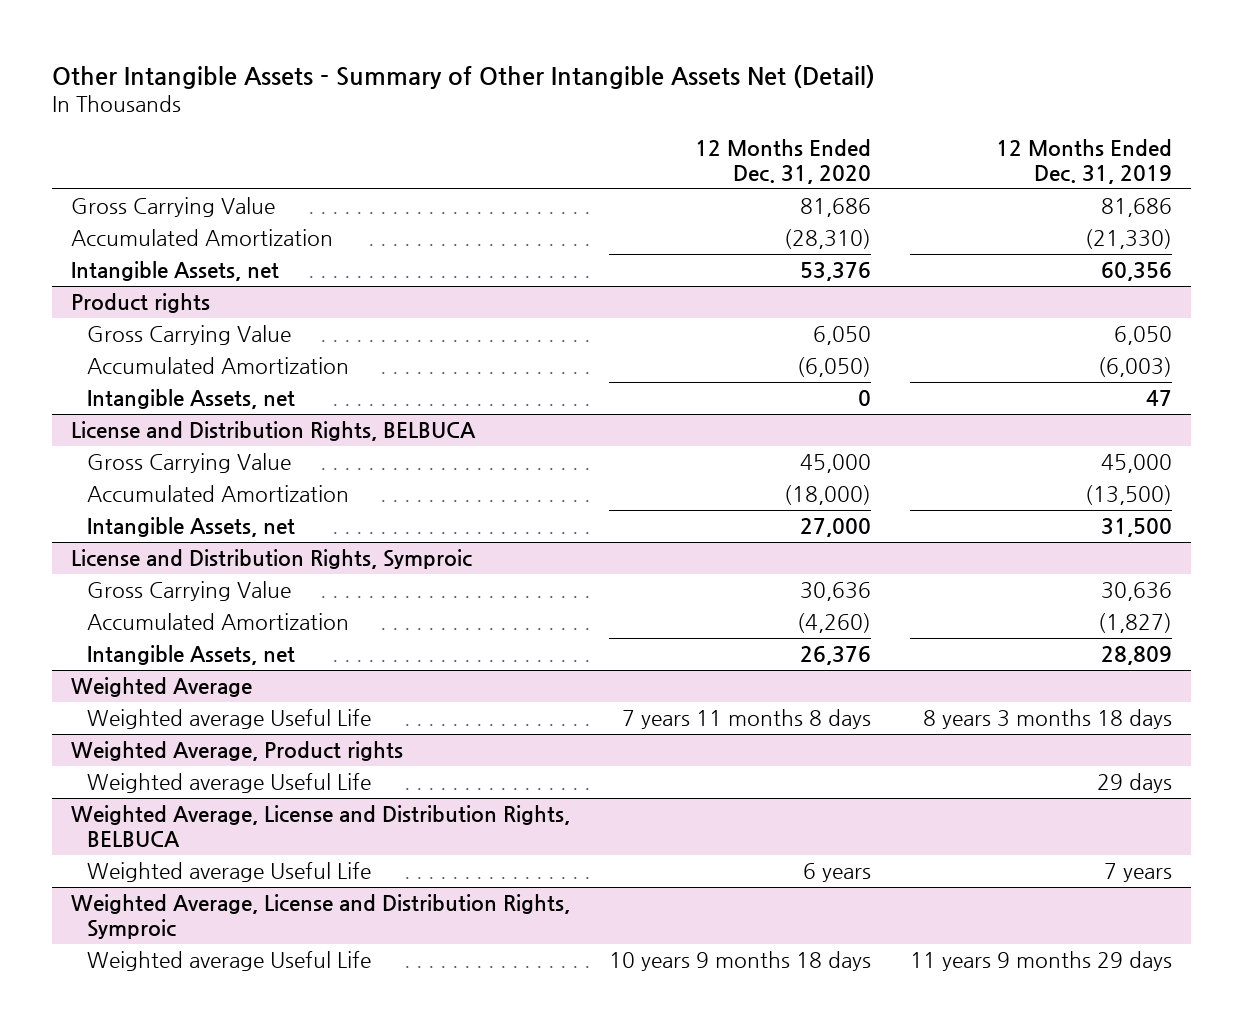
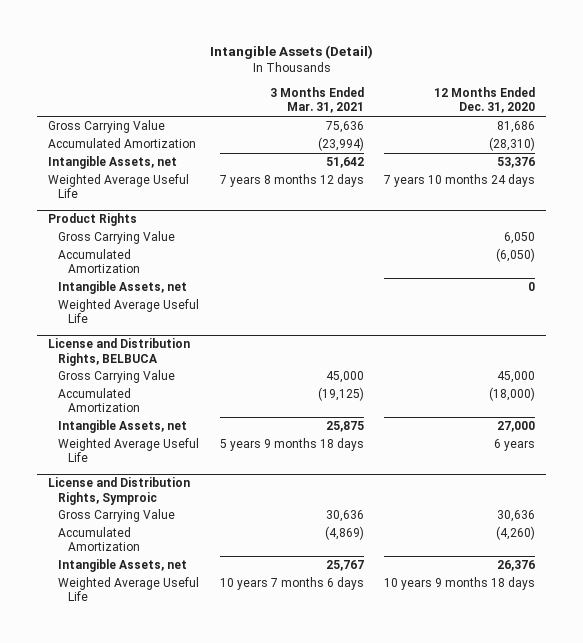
[51,64,875,89] Other Intangible Assets - Summary of Other Intangible Assets Net (Detail) -> [209,44,373,59] Intangible Assets (Detail)
[995,138,1172,185] 12 Months Ended Dec. 31, 2019 -> none
none -> [269,87,364,114] 3 Months Ended Mar. 31, 2021
none -> [47,174,189,199] Weighted Average Useful Life
[71,293,211,314] Product rights -> [47,213,137,227] Product Rights
none -> [57,299,199,324] Weighted Average Useful Life
none -> [57,438,199,463] Weighted Average Useful Life
[71,677,253,698] Weighted Average -> none
[71,741,404,762] Weighted Average, Product rights -> none
[86,773,371,794] Weighted average Useful Life -> none
[71,805,571,848] Weighted Average, License and Distribution Rights, BELBUCA -> none
[86,862,371,883] Weighted average Useful Life -> none
[71,894,571,940] Weighted Average, License and Distribution Rights, Symproic -> none
[86,951,371,972] Weighted average Useful Life -> none
[86,709,371,730] Weighted average Useful Life -> [57,577,199,602] Weighted Average Useful Life
[621,709,871,730] 7 years 11 months 8 days -> [384,577,536,591] 10 years 9 months 18 days

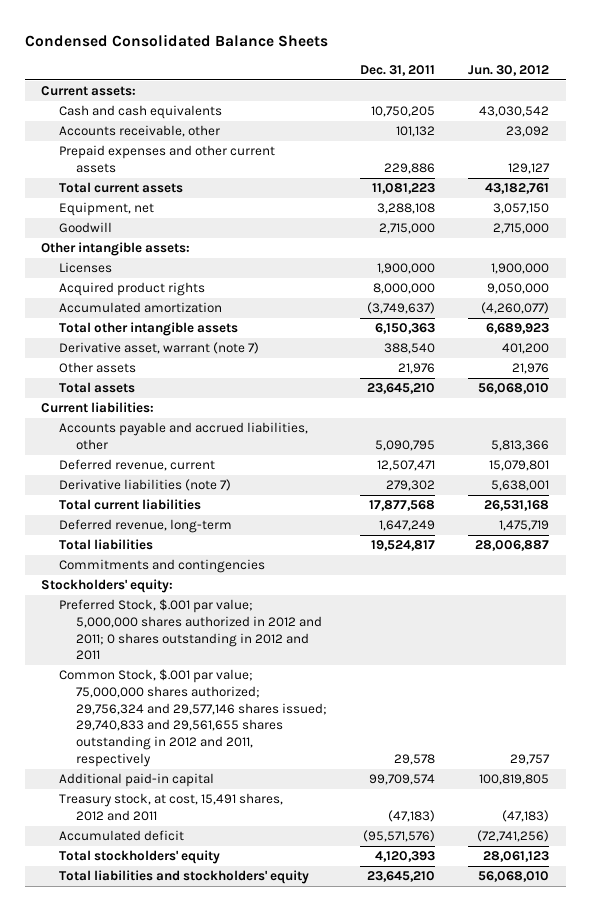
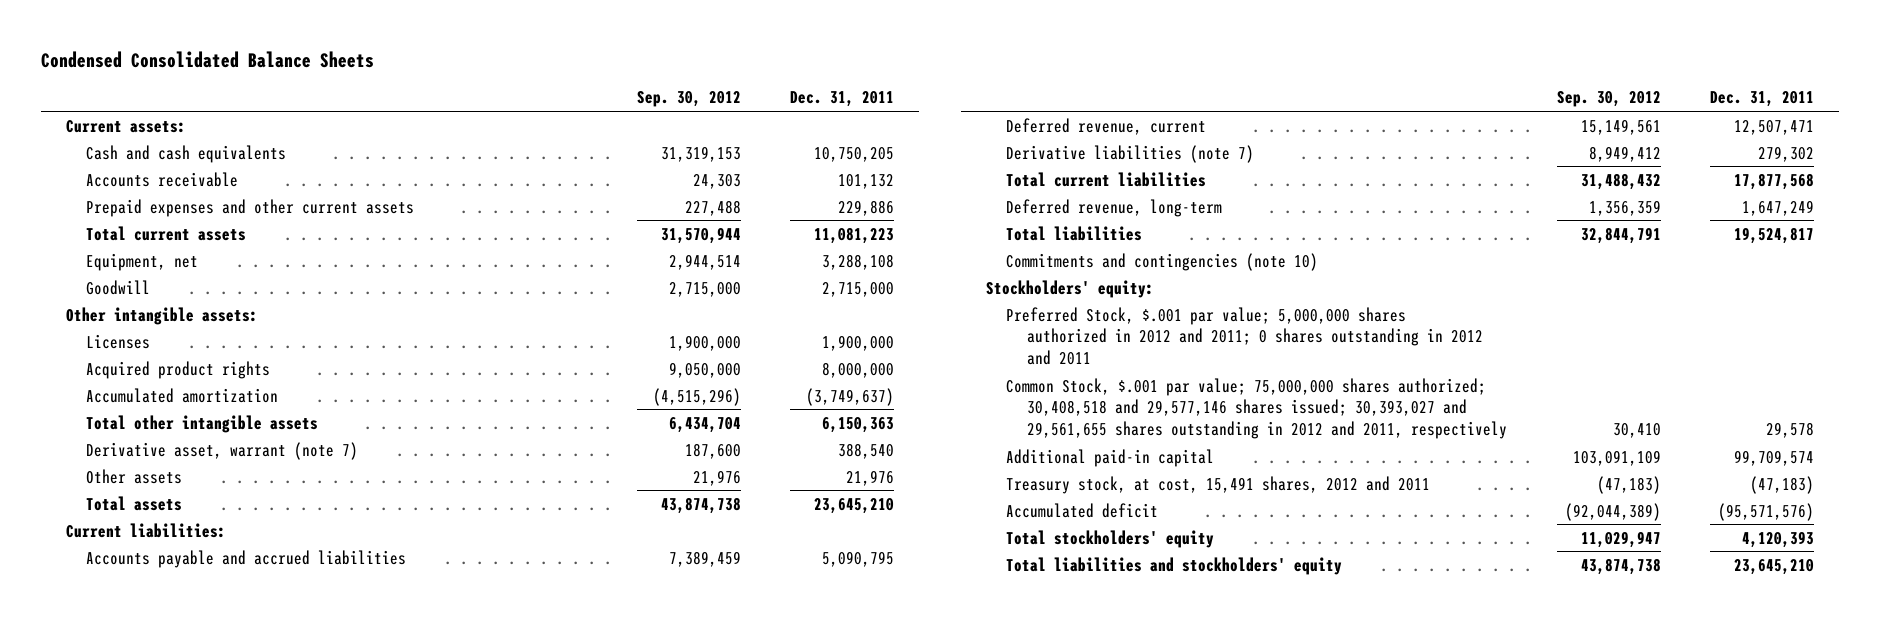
[468,64,550,76] Jun. 30, 2012 -> none
none -> [636,91,741,108] Sep. 30, 2012
[58,125,220,138] Accounts receivable, other -> [86,171,239,187] Accounts receivable
[58,422,308,451] Accounts payable and accrued liabilities, other -> [86,549,407,568] Accounts payable and accrued liabilities
[58,559,265,574] Commitments and contingencies -> [1006,252,1319,271] Commitments and contingencies (note 10)
[58,669,328,767] Common Stock, $.001 par value; 75,000,000 shares authorized; 29,756,324 and 29,577,146 shares issued; 29,740,833 and 29,561,655 shares outstanding in 2012 and 2011, respectively -> [1006,377,1508,440] Common Stock, $.001 par value; 75,000,000 shares authorized; 30,408,518 and 29,577,146 shares issued; 30,393,027 and 29,561,655 shares outstanding in 2012 and 2011, respectively

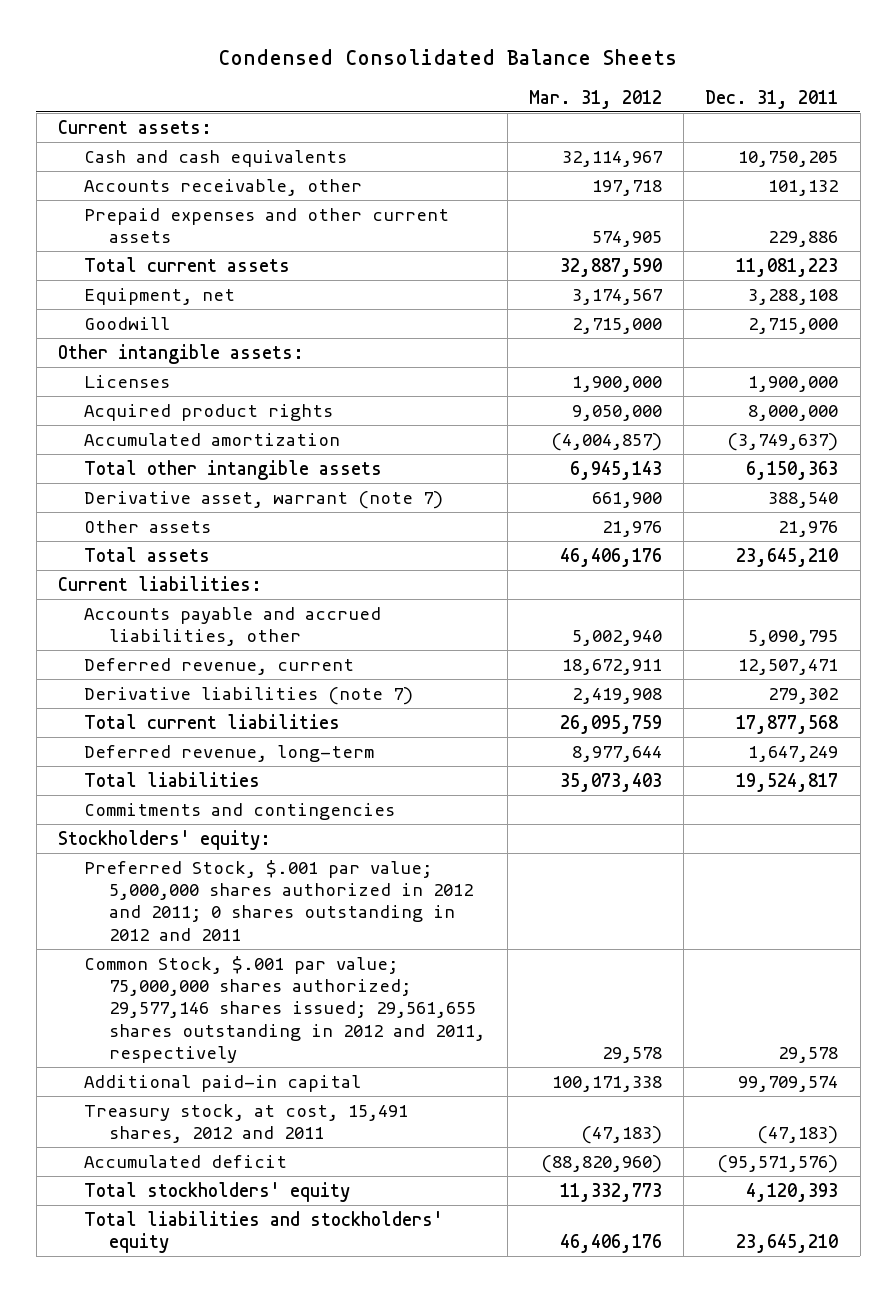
[636,91,741,108] Sep. 30, 2012 -> none
none -> [528,89,662,109] Mar. 31, 2012
[86,171,239,187] Accounts receivable -> [83,178,362,196] Accounts receivable, other
[86,549,407,568] Accounts payable and accrued liabilities -> [83,606,381,647] Accounts payable and accrued liabilities, other
[1006,252,1319,271] Commitments and contingencies (note 10) -> [83,802,395,820] Commitments and contingencies
[1006,377,1508,440] Common Stock, $.001 par value; 75,000,000 shares authorized; 30,408,518 and 29,577,146 shares issued; 30,393,027 and 29,561,655 shares outstanding in 2012 and 2011, respectively -> [83,955,486,1064] Common Stock, $.001 par value; 75,000,000 shares authorized; 29,577,146 shares issued; 29,561,655 shares outstanding in 2012 and 2011, respectively

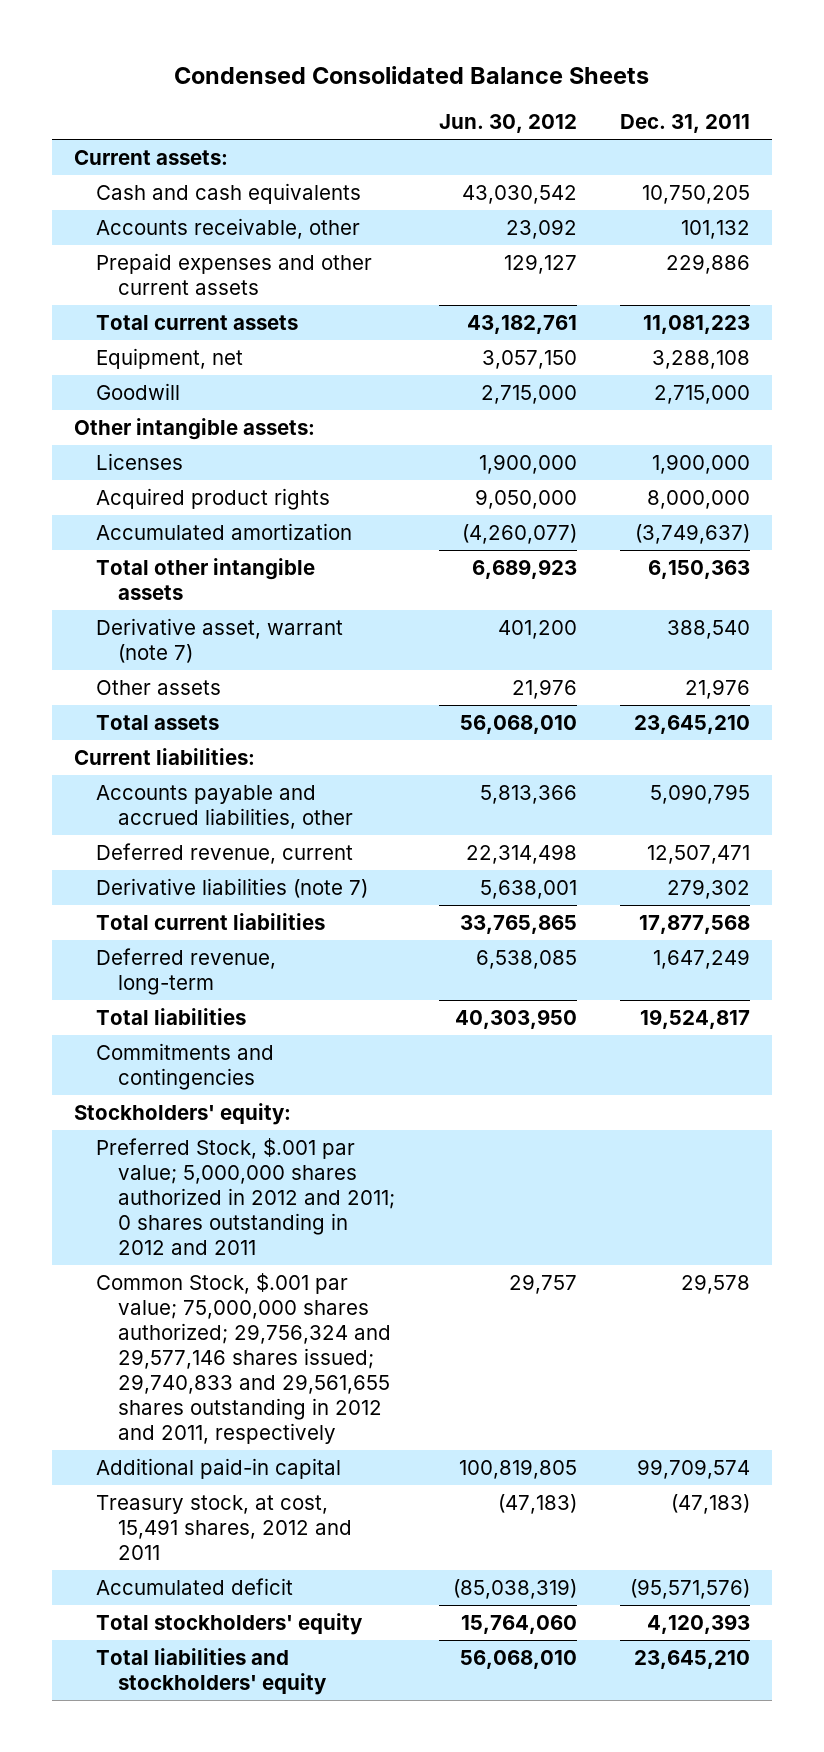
[528,89,662,109] Mar. 31, 2012 -> none
none -> [438,114,577,134] Jun. 30, 2012
[83,955,486,1064] Common Stock, $.001 par value; 75,000,000 shares authorized; 29,577,146 shares issued; 29,561,655 shares outstanding in 2012 and 2011, respectively -> [96,1272,392,1444] Common Stock, $.001 par value; 75,000,000 shares authorized; 29,756,324 and 29,577,146 shares issued; 29,740,833 and 29,561,655 shares outstanding in 2012 and 2011, respectively

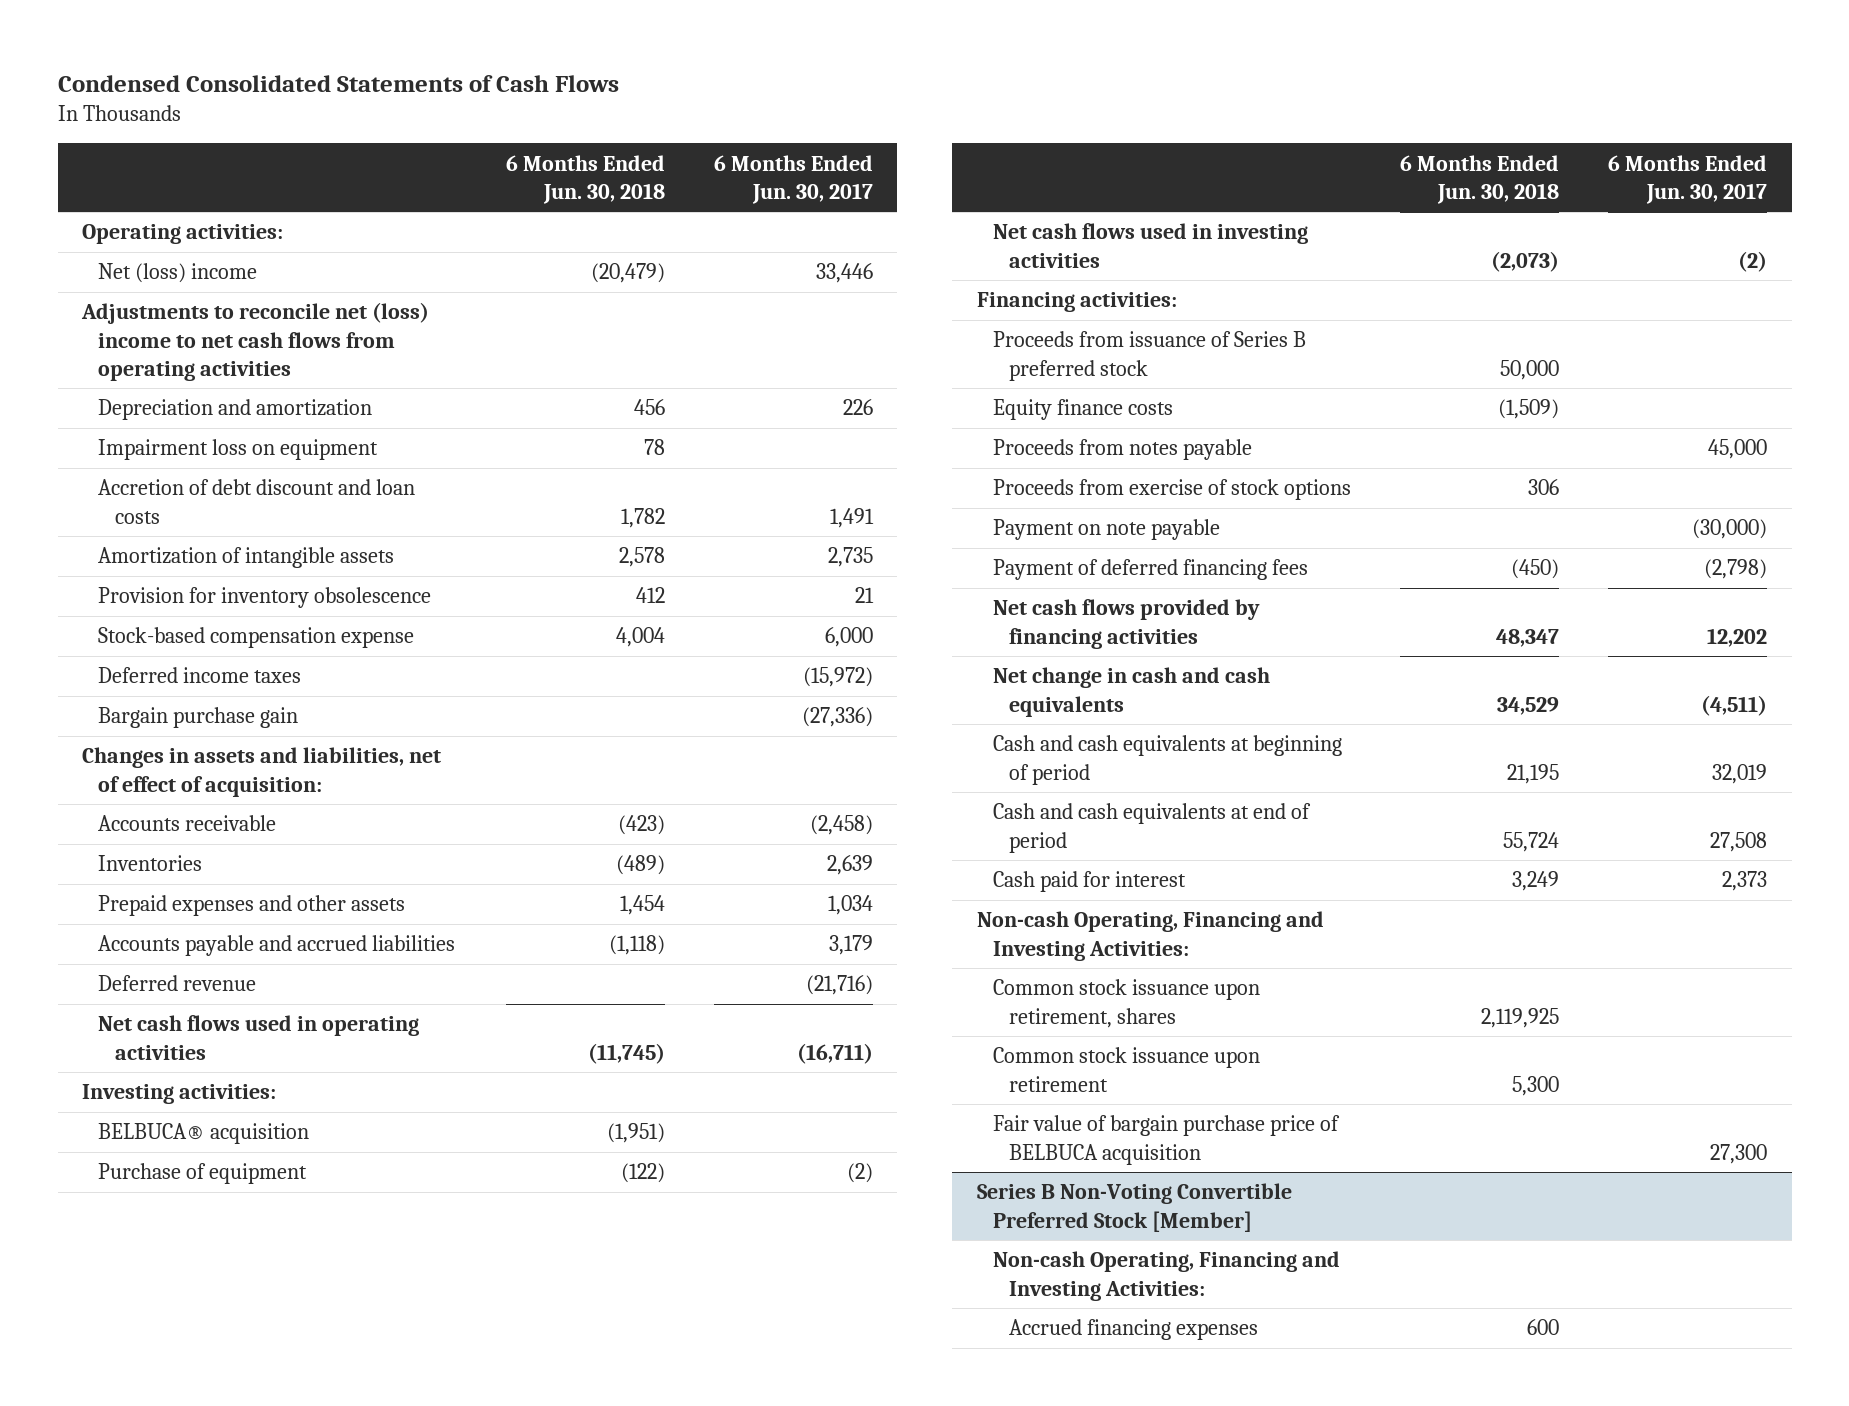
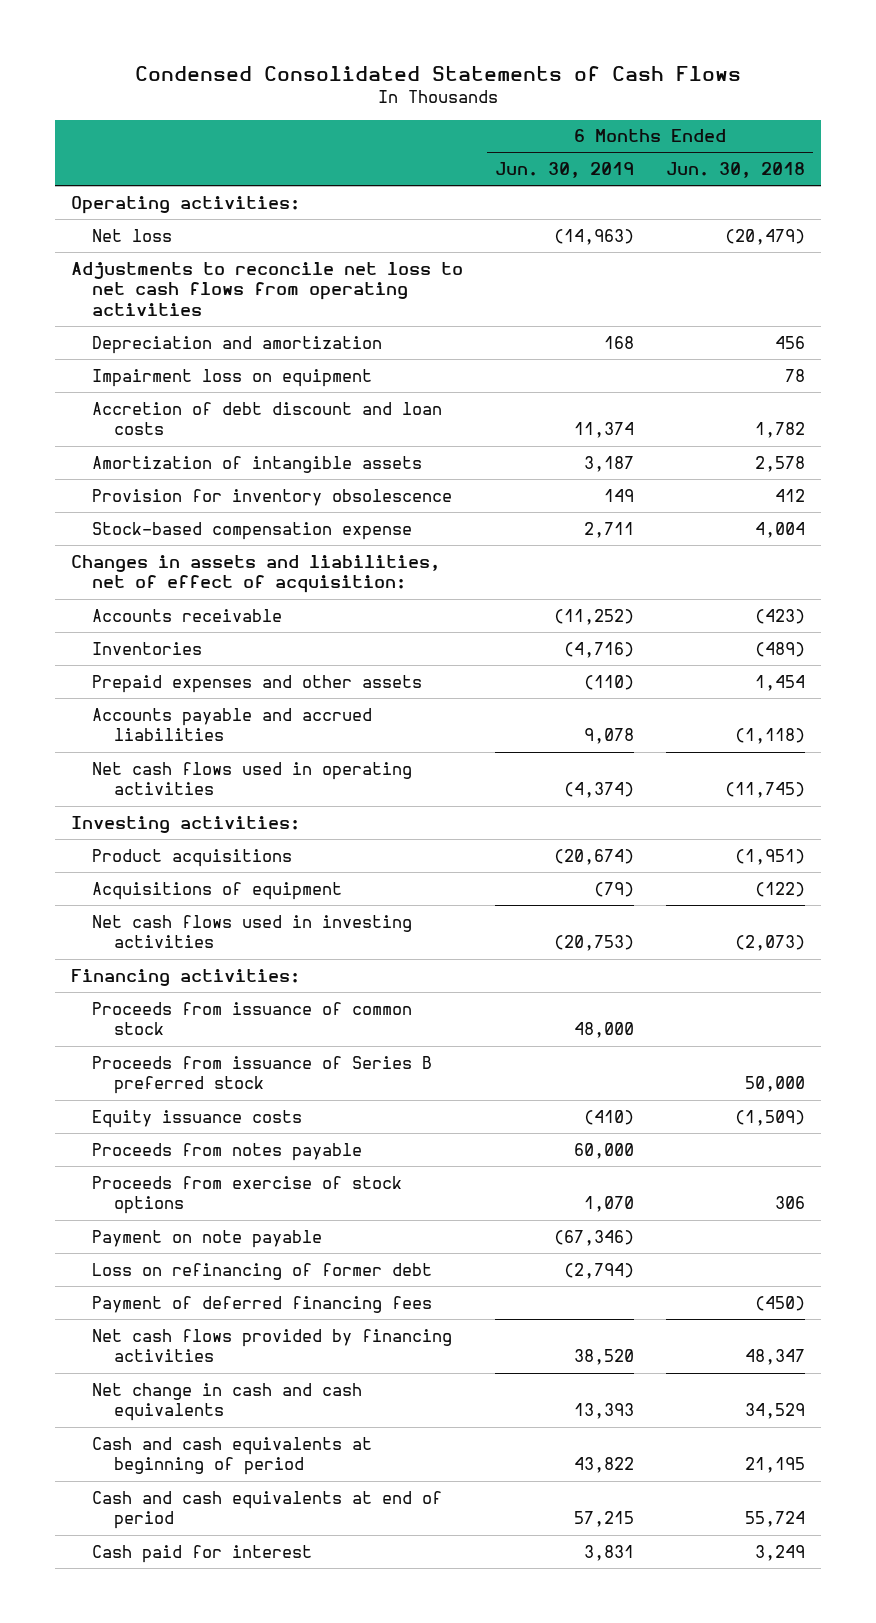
[713,154,873,204] 6 Months Ended Jun. 30, 2017 -> none
none -> [495,162,635,179] Jun. 30, 2019
[98,263,258,284] Net (loss) income -> [92,228,173,242] Net loss
[81,302,430,381] Adjustments to reconcile net (loss) income to net cash flows from operating activities -> [70,261,463,317] Adjustments to reconcile net loss to net cash flows from operating activities
[98,667,302,684] Deferred income taxes -> none
[98,707,299,729] Bargain purchase gain -> none
[98,975,257,992] Deferred revenue -> none
[98,1123,310,1145] BELBUCA® acquisition -> [92,848,293,867] Product acquisitions
[98,1163,308,1185] Purchase of equipment -> [92,881,343,900] Acquisitions of equipment
none -> [92,1001,413,1036] Proceeds from issuance of common stock
[992,399,1173,421] Equity finance costs -> [92,1109,303,1128] Equity issuance costs
none -> [92,1262,433,1280] Loss on refinancing of former debt
[976,911,1324,961] Non-cash Operating, Financing and Investing Activities: -> none
[992,979,1260,1028] Common stock issuance upon retirement, shares -> none
[992,1047,1260,1092] Common stock issuance upon retirement -> none
[992,1115,1340,1165] Fair value of bargain purchase price of BELBUCA acquisition -> none
[976,1183,1292,1232] Series B Non-Voting Convertible Preferred Stock [Member] -> none
[992,1251,1340,1301] Non-cash Operating, Financing and Investing Activities: -> none
[1009,1319,1259,1341] Accrued financing expenses -> none

